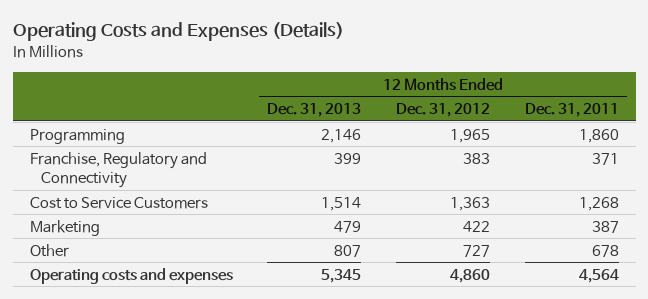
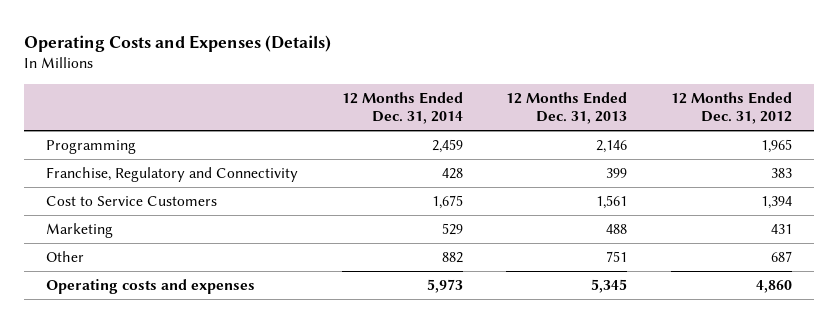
[524,102,619,117] Dec. 31, 2011 -> none
none -> [341,91,463,124] 12 Months Ended Dec. 31, 2014
[321,196,362,211] 1,514 -> [596,195,628,210] 1,561
[450,196,491,211] 1,363 -> [761,196,793,210] 1,394
[334,220,362,233] 479 -> [606,224,628,235] 488
[463,220,491,232] 422 -> [771,224,793,235] 431
[334,244,362,257] 807 -> [606,251,628,263] 751
[463,244,491,257] 727 -> [771,251,793,263] 687

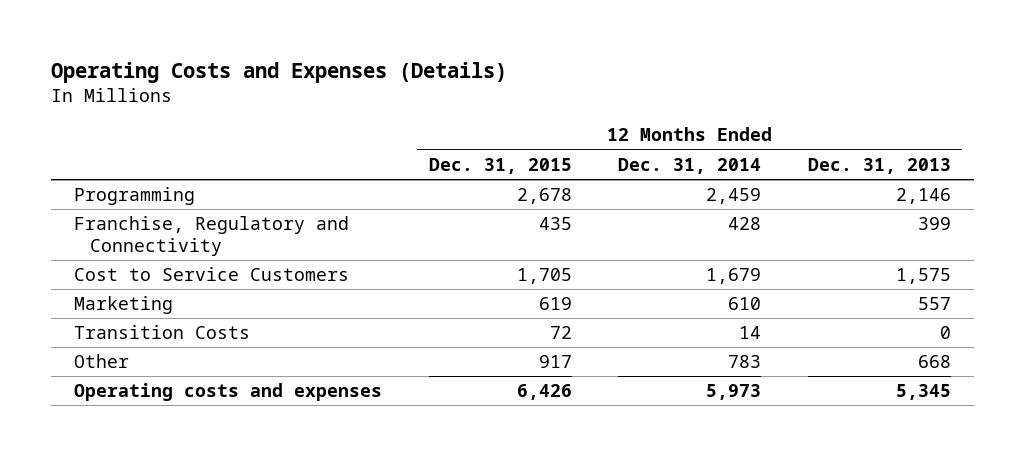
[671,91,793,124] 12 Months Ended Dec. 31, 2012 -> none
none -> [428,157,572,174] Dec. 31, 2015
[431,195,463,210] 1,675 -> [706,268,762,285] 1,679
[596,195,628,210] 1,561 -> [895,268,951,285] 1,575
[441,223,463,236] 529 -> [728,297,762,311] 610
[606,224,628,235] 488 -> [917,297,951,311] 557
none -> [74,325,251,340] Transition Costs
[441,252,463,264] 882 -> [728,355,762,369] 783
[606,251,628,263] 751 -> [917,355,951,369] 668

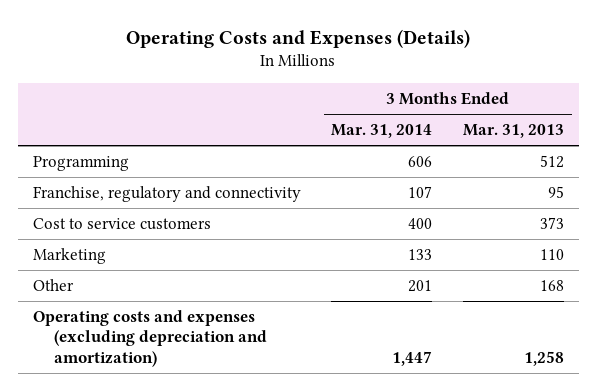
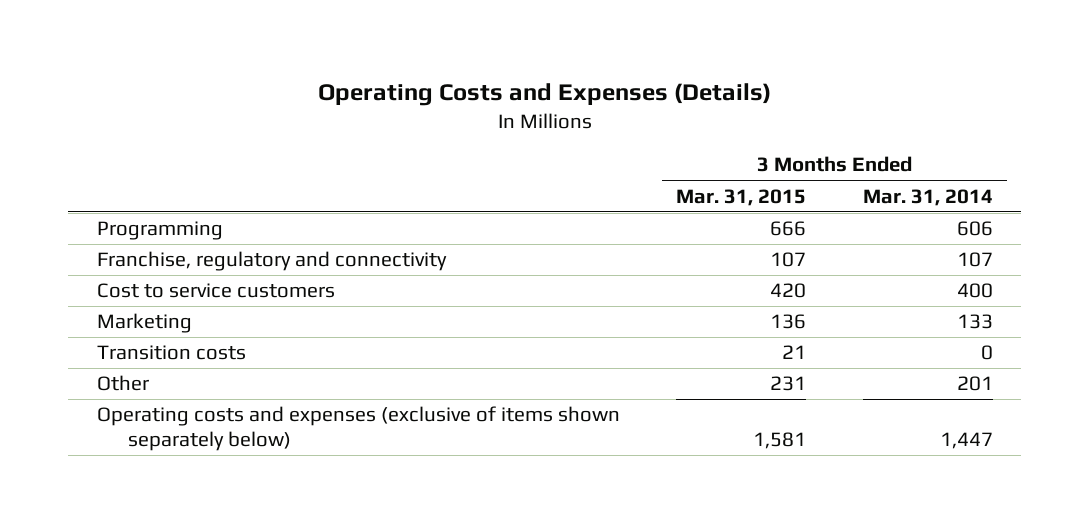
[462,124,564,139] Mar. 31, 2013 -> none
none -> [676,188,807,206] Mar. 31, 2015
none -> [96,345,246,361] Transition costs
[32,310,268,367] Operating costs and expenses (excluding depreciation and amortization) -> [96,406,620,451] Operating costs and expenses (exclusive of items shown separately below)

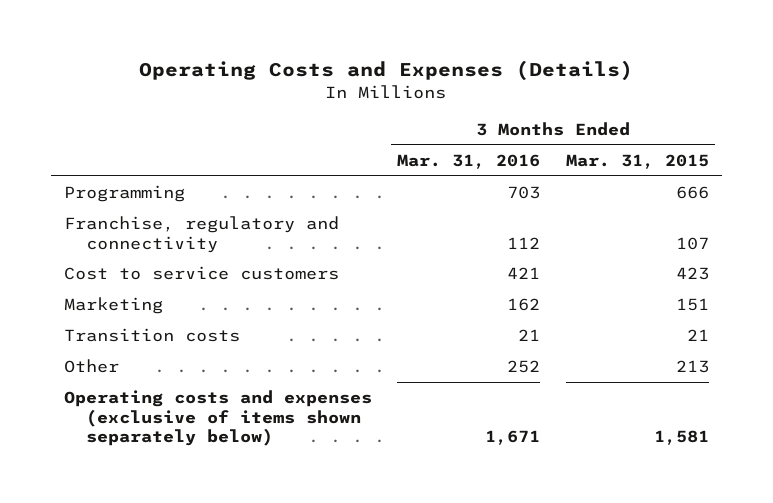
[862,188,993,206] Mar. 31, 2014 -> none
none -> [397,153,541,169] Mar. 31, 2016
[770,283,807,299] 420 -> [676,267,710,281] 423
[770,314,807,330] 136 -> [676,298,710,312] 151
[770,376,807,392] 231 -> [676,360,710,374] 213

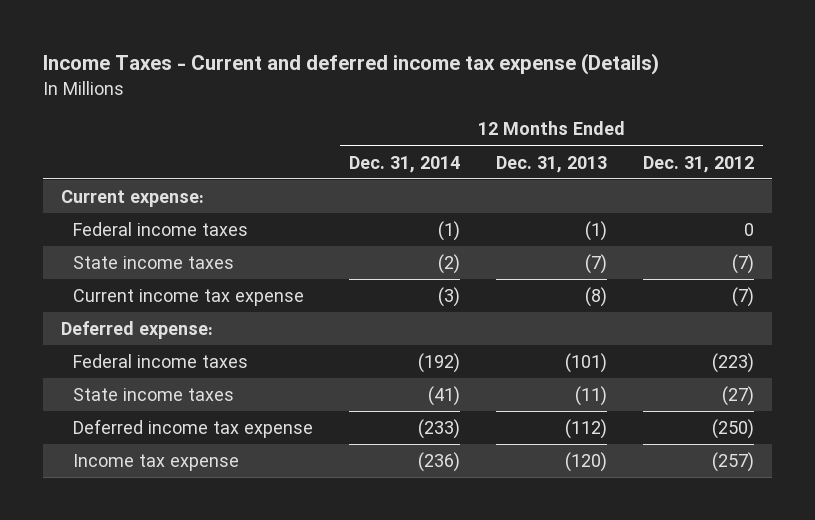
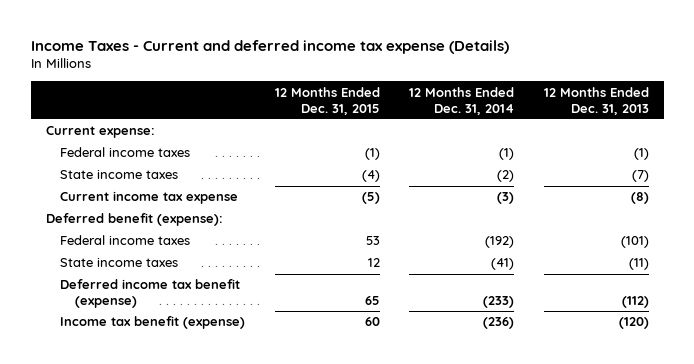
[643,155,755,173] Dec. 31, 2012 -> none
none -> [274,86,380,115] 12 Months Ended Dec. 31, 2015
[60,320,213,339] Deferred expense: -> [45,213,223,227] Deferred benefit (expense):
[73,418,314,438] Deferred income tax expense -> [60,279,241,309] Deferred income tax benefit (expense)
[73,453,240,471] Income tax expense -> [60,316,246,330] Income tax benefit (expense)

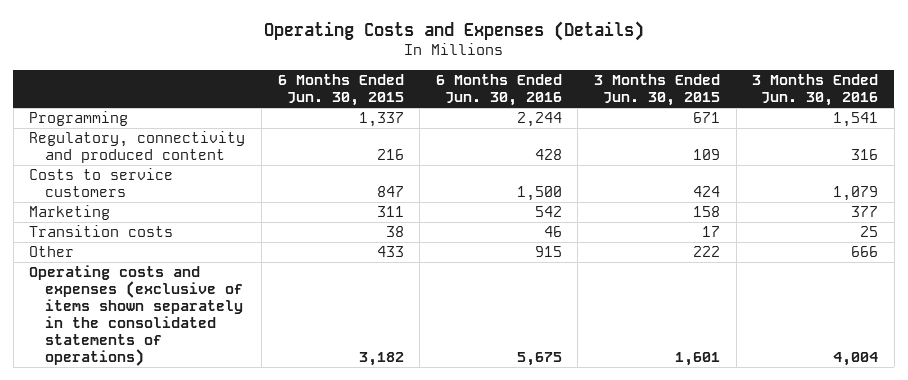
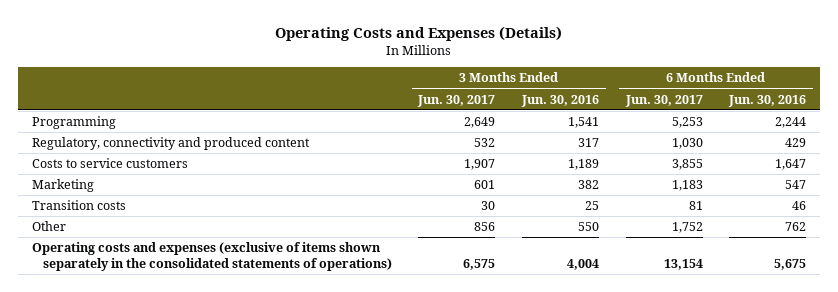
[277,74,404,107] 6 Months Ended Jun. 30, 2015 -> none
[594,74,721,107] 3 Months Ended Jun. 30, 2015 -> none
none -> [417,94,496,107] Jun. 30, 2017
none -> [624,94,703,107] Jun. 30, 2017
[534,149,562,161] 428 -> [785,138,807,148] 429
[851,149,879,161] 316 -> [578,138,600,148] 317
[516,186,562,202] 1,500 -> [775,159,807,171] 1,647
[833,186,879,202] 1,079 -> [568,159,600,171] 1,189
[534,206,562,218] 542 -> [785,180,807,190] 547
[851,206,879,218] 377 -> [578,180,600,190] 382
[534,246,562,258] 915 -> [785,222,807,232] 762
[851,246,879,258] 666 -> [578,222,600,232] 550

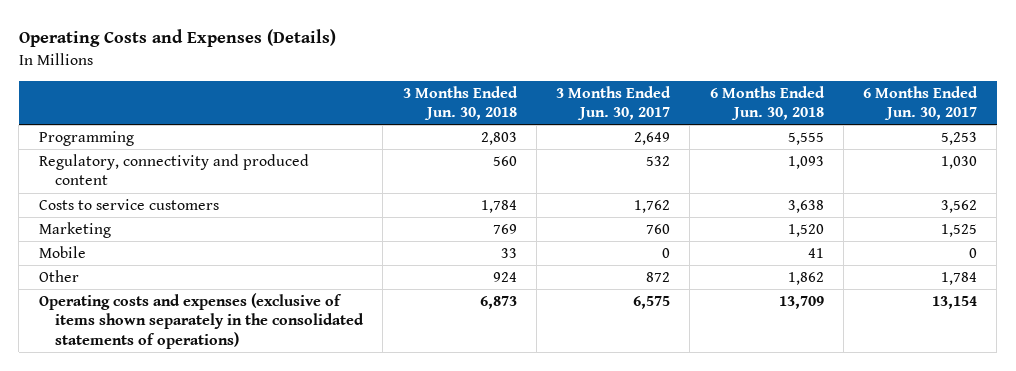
[521,94,600,107] Jun. 30, 2016 -> none
[728,94,807,107] Jun. 30, 2016 -> none
none -> [402,85,518,121] 3 Months Ended Jun. 30, 2018
none -> [709,85,825,121] 6 Months Ended Jun. 30, 2018
[31,200,126,211] Transition costs -> none
[464,159,496,171] 1,907 -> [634,199,671,213] 1,762
[671,159,703,171] 3,855 -> [941,199,978,213] 3,562
[474,180,496,190] 601 -> [646,223,671,234] 760
[671,180,703,192] 1,183 -> [941,223,978,237] 1,525
none -> [38,245,86,258] Mobile
[474,222,496,232] 856 -> [646,271,671,282] 872
[671,222,703,234] 1,752 -> [941,271,978,285] 1,784

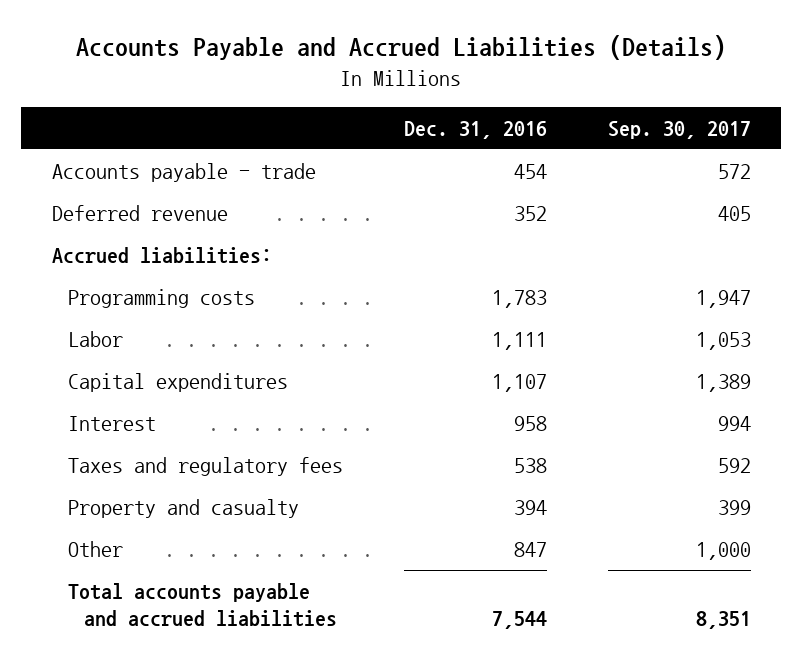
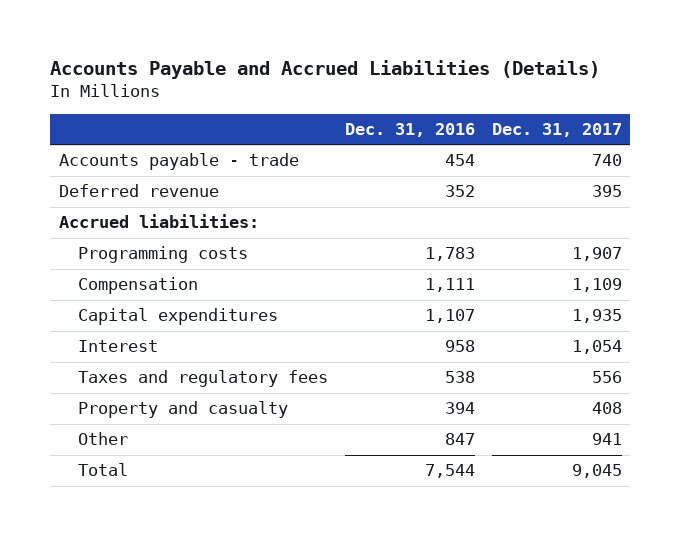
[607,120,751,139] Sep. 30, 2017 -> none
none -> [491,122,622,137] Dec. 31, 2017
[67,330,123,347] Labor -> [77,277,198,295] Compensation
[67,582,338,627] Total accounts payable and accrued liabilities -> [77,463,128,477] Total

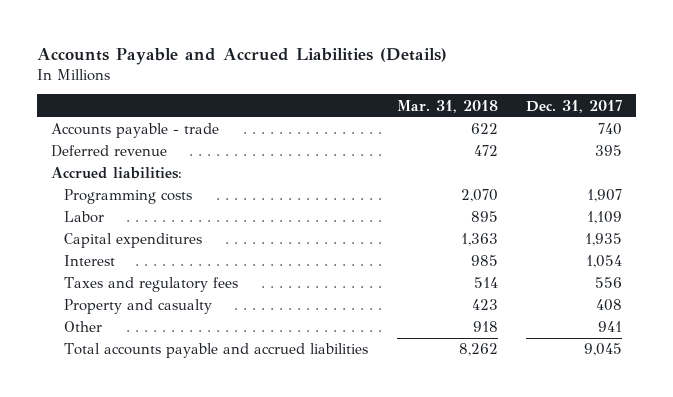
[344,122,475,137] Dec. 31, 2016 -> none
none -> [396,99,498,113] Mar. 31, 2018
[77,277,198,295] Compensation -> [64,211,105,224] Labor
[77,463,128,477] Total -> [64,343,369,359] Total accounts payable and accrued liabilities

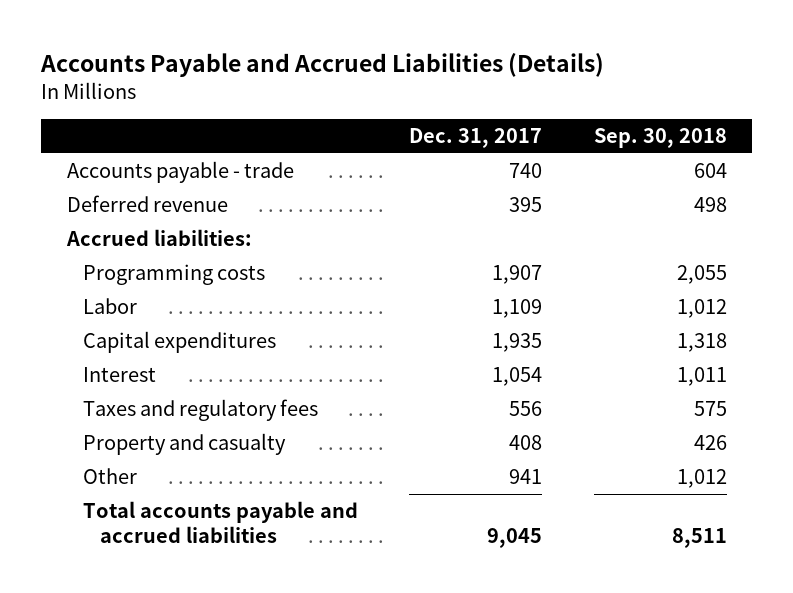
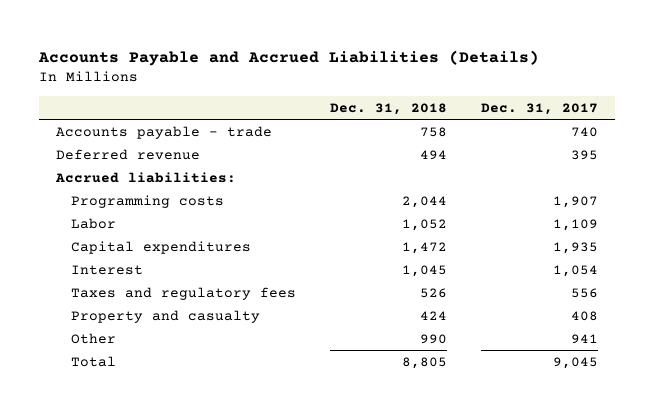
[593,128,727,149] Sep. 30, 2018 -> none
none -> [330,102,448,115] Dec. 31, 2018
[83,501,359,543] Total accounts payable and accrued liabilities -> [71,355,117,367] Total

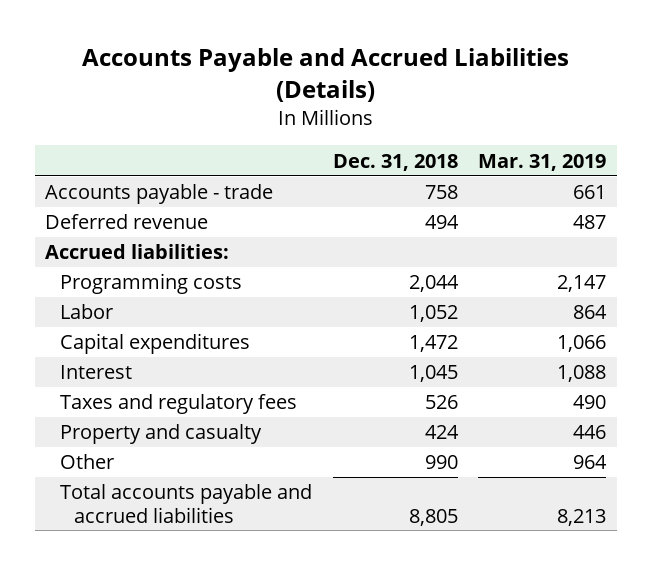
[481,102,599,115] Dec. 31, 2017 -> none
none -> [478,153,607,171] Mar. 31, 2019
[71,355,117,367] Total -> [59,484,312,523] Total accounts payable and accrued liabilities

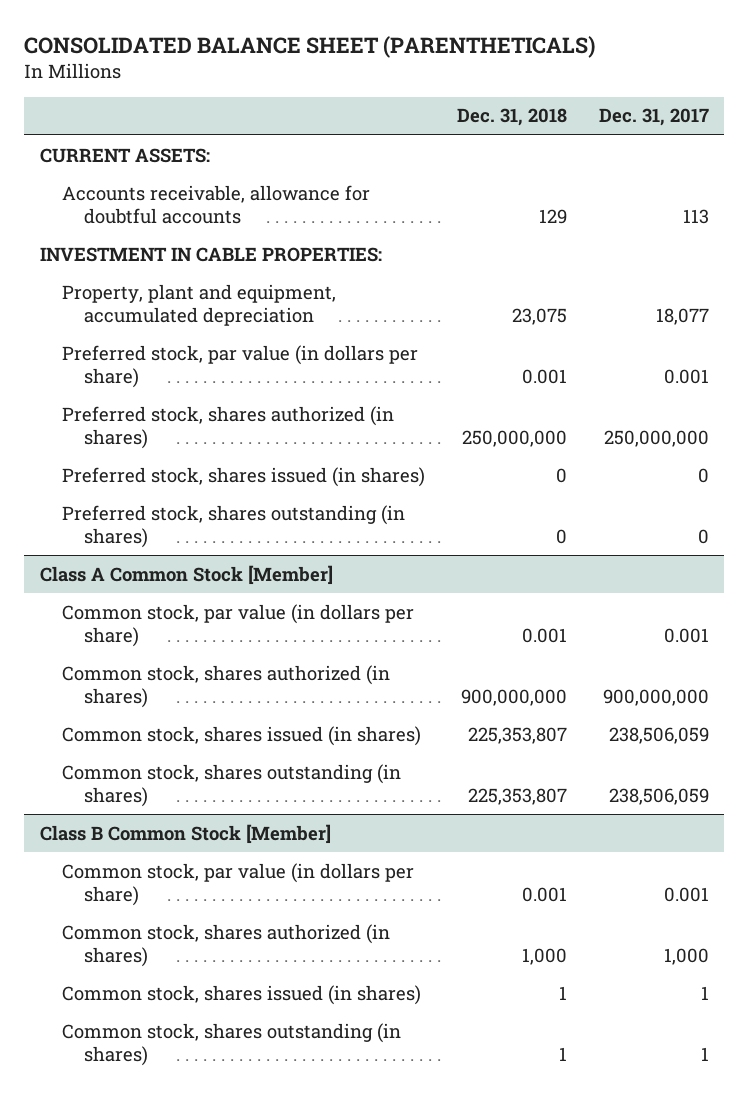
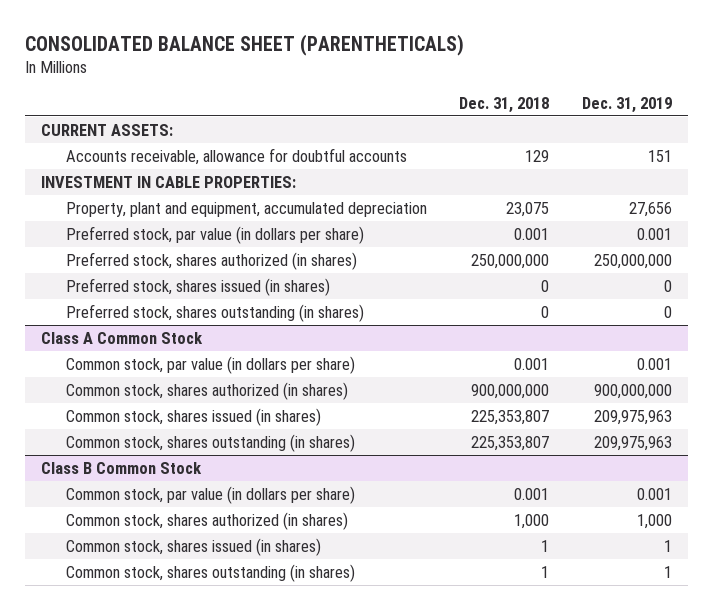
[598,108,709,127] Dec. 31, 2017 -> none
none -> [582,96,673,113] Dec. 31, 2019
[39,564,333,585] Class A Common Stock [Member] -> [41,331,204,344] Class A Common Stock
[39,823,331,844] Class B Common Stock [Member] -> [41,461,203,474] Class B Common Stock

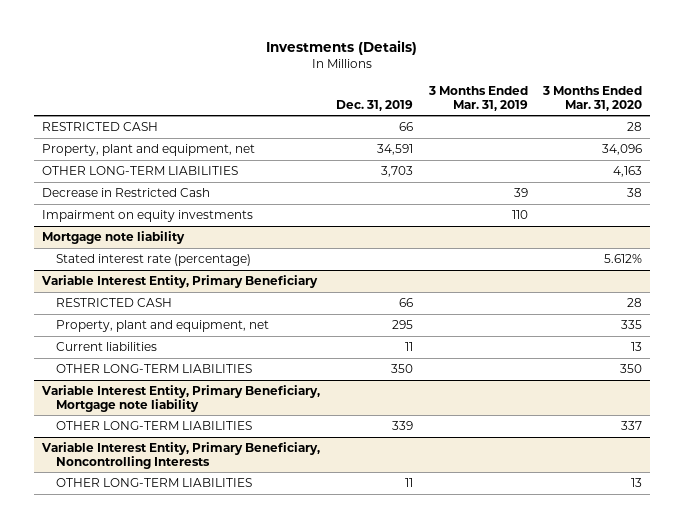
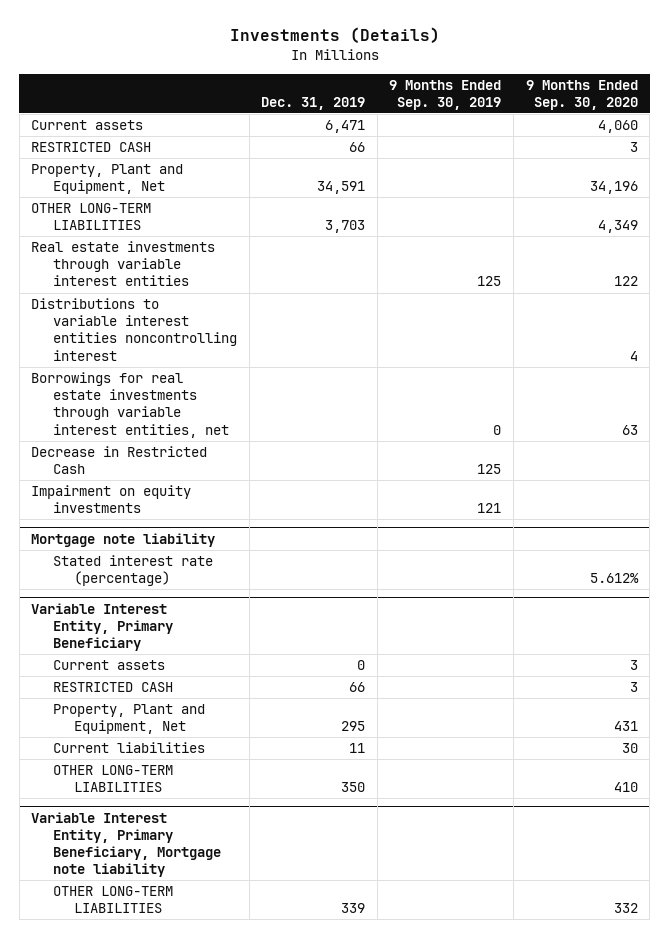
[427,85,528,111] 3 Months Ended Mar. 31, 2019 -> none
[542,85,643,111] 3 Months Ended Mar. 31, 2020 -> none
none -> [389,79,502,110] 9 Months Ended Sep. 30, 2019
none -> [525,79,638,110] 9 Months Ended Sep. 30, 2020
none -> [31,120,144,131] Current assets
[41,143,255,156] Property, plant and equipment, net -> [31,164,184,195] Property, Plant and Equipment, Net
none -> [31,241,216,287] Real estate investments through variable interest entities
none -> [31,298,237,361] Distributions to variable interest entities noncontrolling interest
none -> [31,372,229,438] Borrowings for real estate investments through variable interest entities, net
none -> [52,660,165,671] Current assets
[56,319,270,332] Property, plant and equipment, net -> [52,704,205,735] Property, Plant and Equipment, Net
[40,441,320,469] Variable Interest Entity, Primary Beneficiary, Noncontrolling Interests -> none
[56,477,253,487] OTHER LONG-TERM LIABILITIES -> none

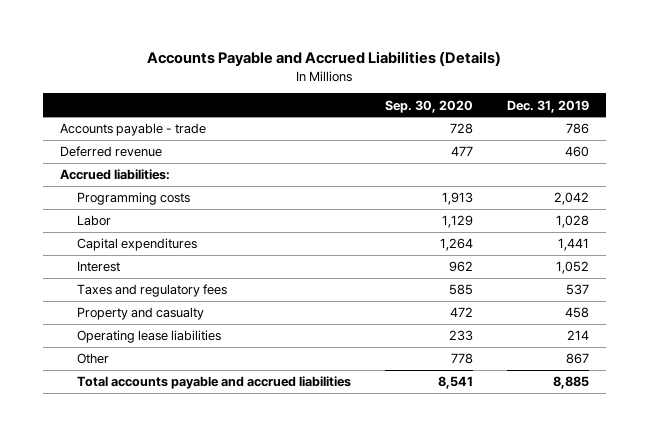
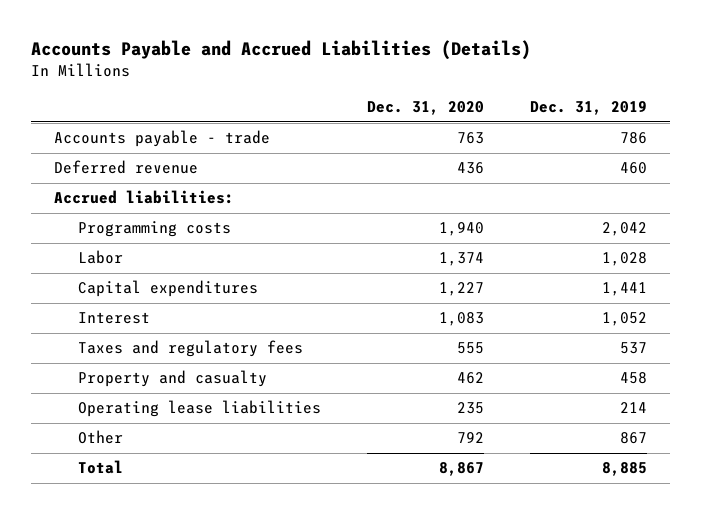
[384,99,473,113] Sep. 30, 2020 -> none
none -> [366,101,484,116] Dec. 31, 2020
[76,376,351,390] Total accounts payable and accrued liabilities -> [77,460,123,475] Total

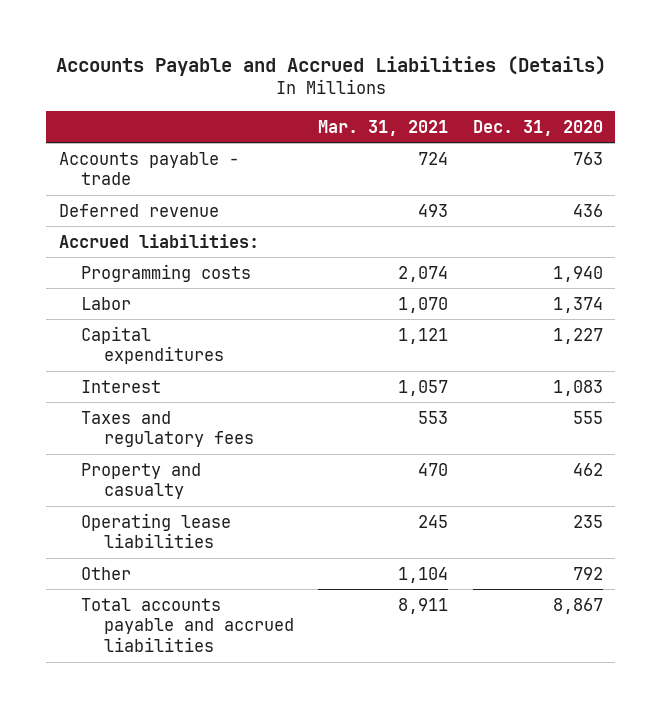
[529,101,647,116] Dec. 31, 2019 -> none
none -> [318,119,449,136] Mar. 31, 2021
[77,460,123,475] Total -> [81,597,294,653] Total accounts payable and accrued liabilities

